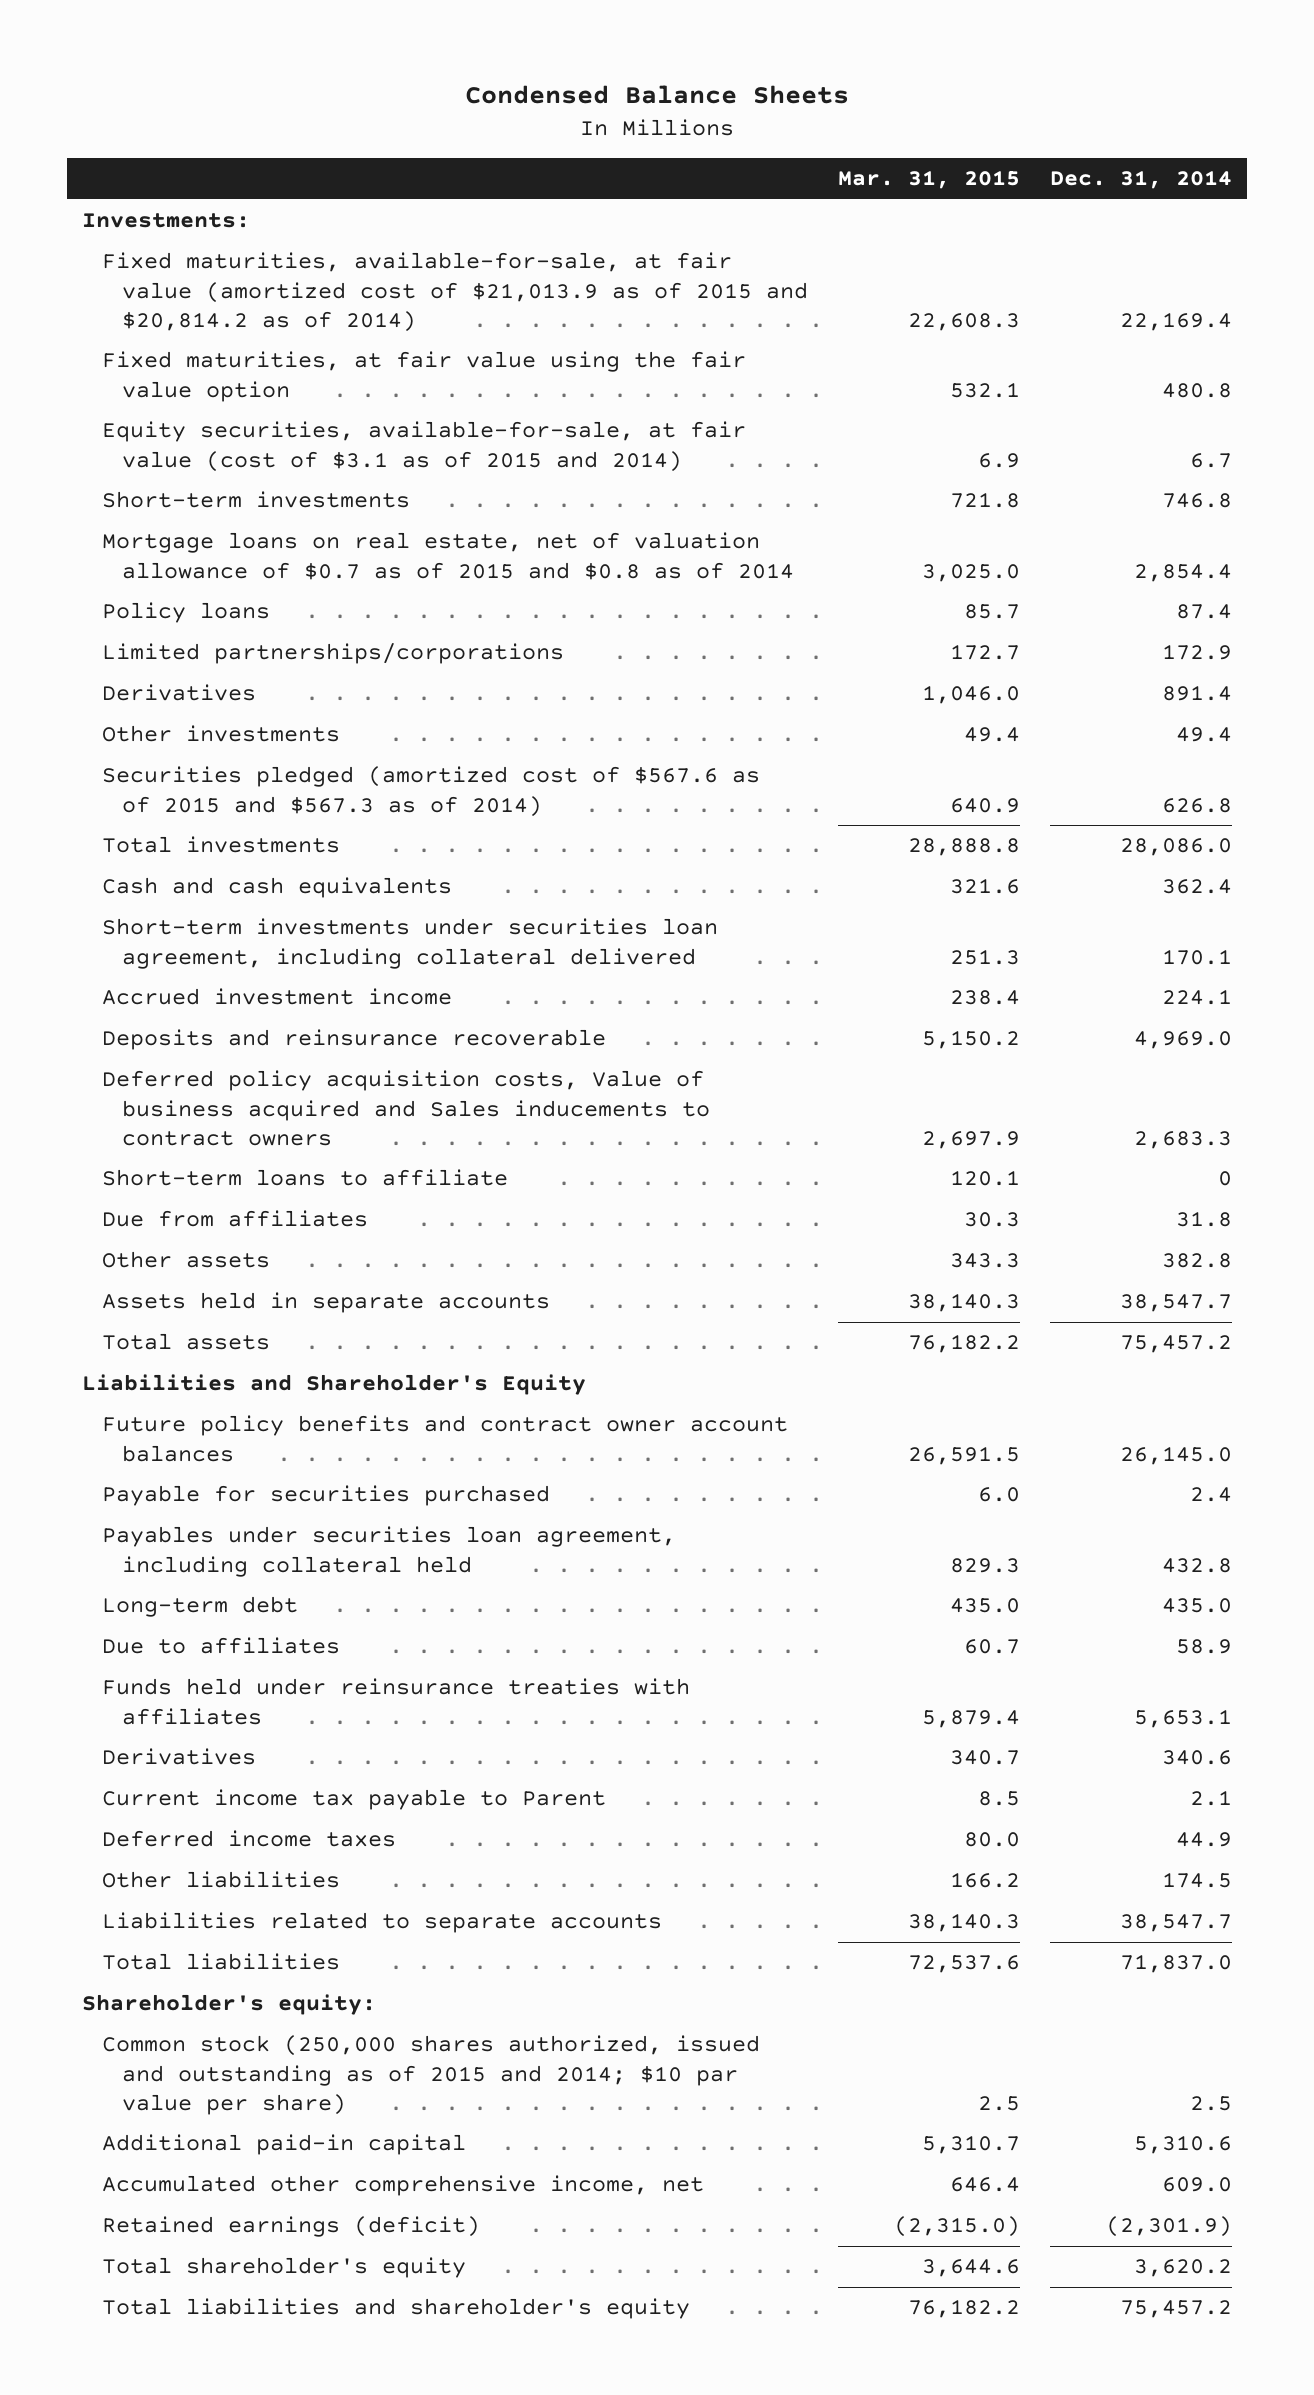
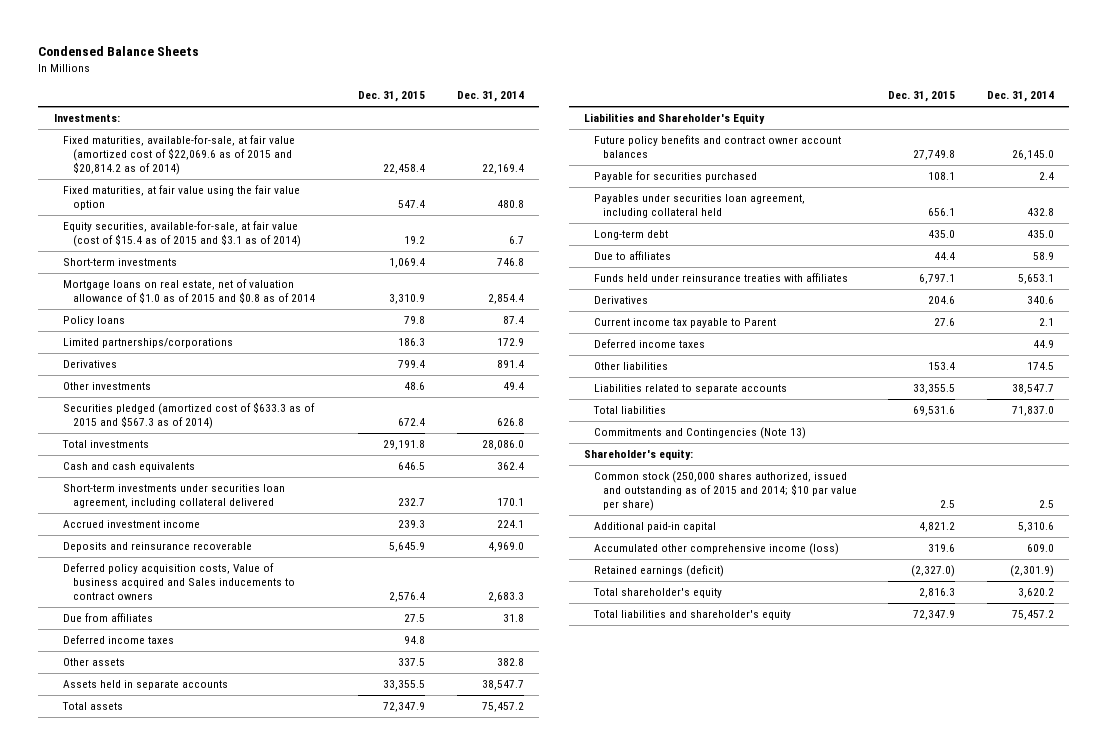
[837,170,1020,190] Mar. 31, 2015 -> none
none -> [358,91,426,103] Dec. 31, 2015
[101,252,808,332] Fixed maturities, available-for-sale, at fair value (amortized cost of $21,013.9 as of 2015 and $20,814.2 as of 2014) -> [63,135,296,175] Fixed maturities, available-for-sale, at fair value (amortized cost of $22,069.6 as of 2015 and $20,814.2 as of 2014)
[101,421,746,472] Equity securities, available-for-sale, at fair value (cost of $3.1 as of 2015 and 2014) -> [63,221,301,248] Equity securities, available-for-sale, at fair value (cost of $15.4 as of 2015 and $3.1 as of 2014)
[101,532,794,580] Mortgage loans on real estate, net of valuation allowance of $0.7 as of 2015 and $0.8 as of 2014 -> [63,279,315,304] Mortgage loans on real estate, net of valuation allowance of $1.0 as of 2015 and $0.8 as of 2014
[101,766,760,817] Securities pledged (amortized cost of $567.6 as of 2015 and $567.3 as of 2014) -> [63,402,316,430] Securities pledged (amortized cost of $633.3 as of 2015 and $567.3 as of 2014)
[101,1169,508,1187] Short-term loans to affiliate -> none
none -> [63,635,175,645] Deferred income taxes
none -> [593,427,806,440] Commitments and Contingencies (Note 13)
[101,2175,704,2197] Accumulated other comprehensive income, net -> [593,543,839,556] Accumulated other comprehensive income (loss)

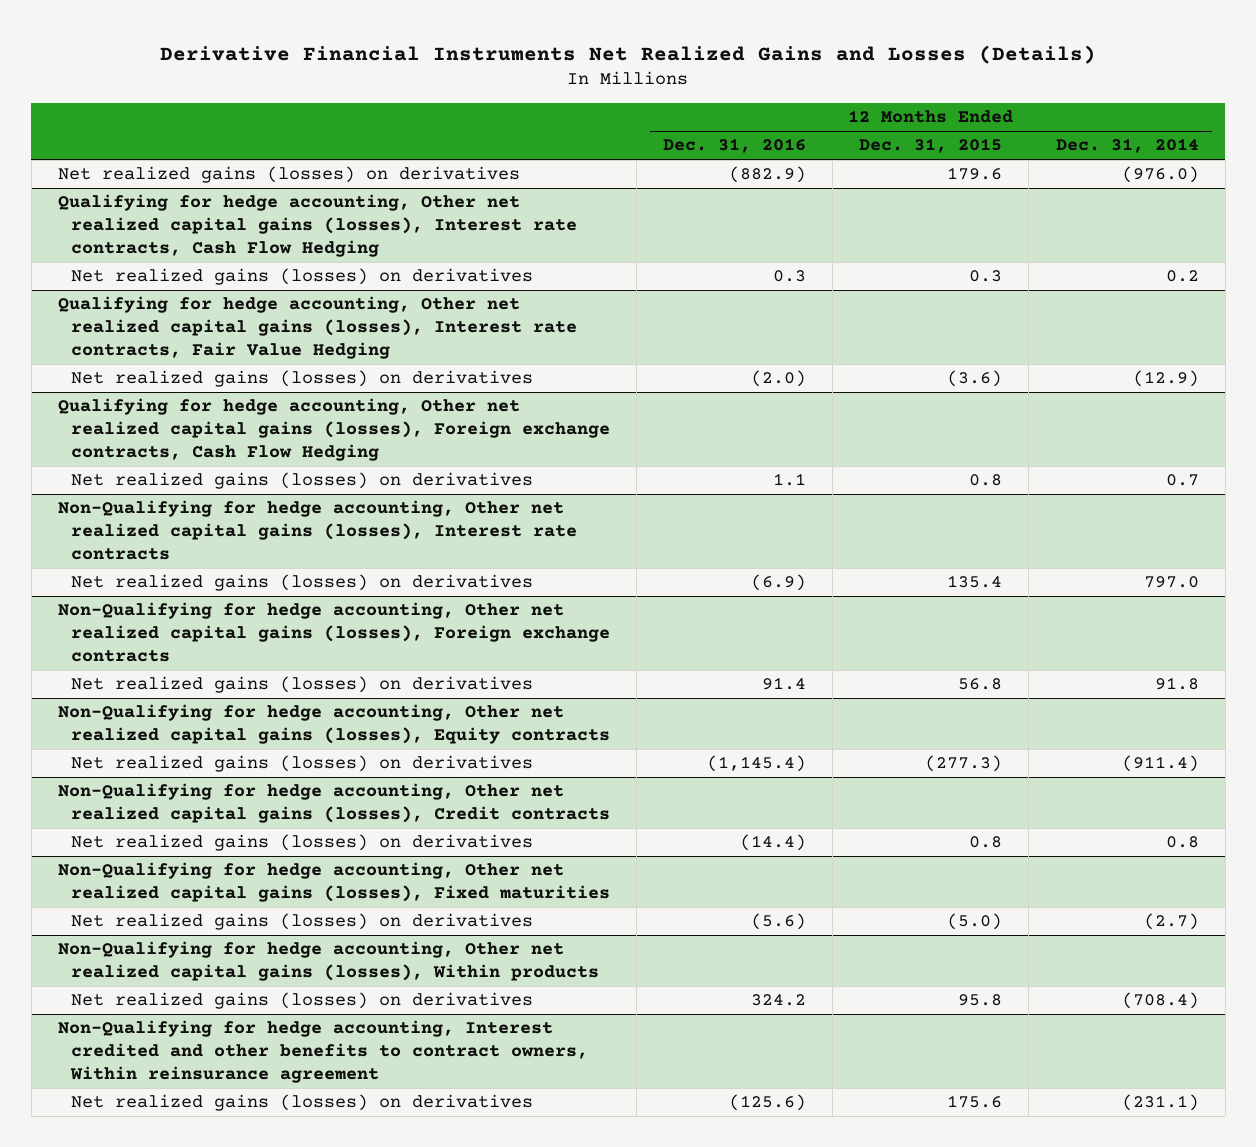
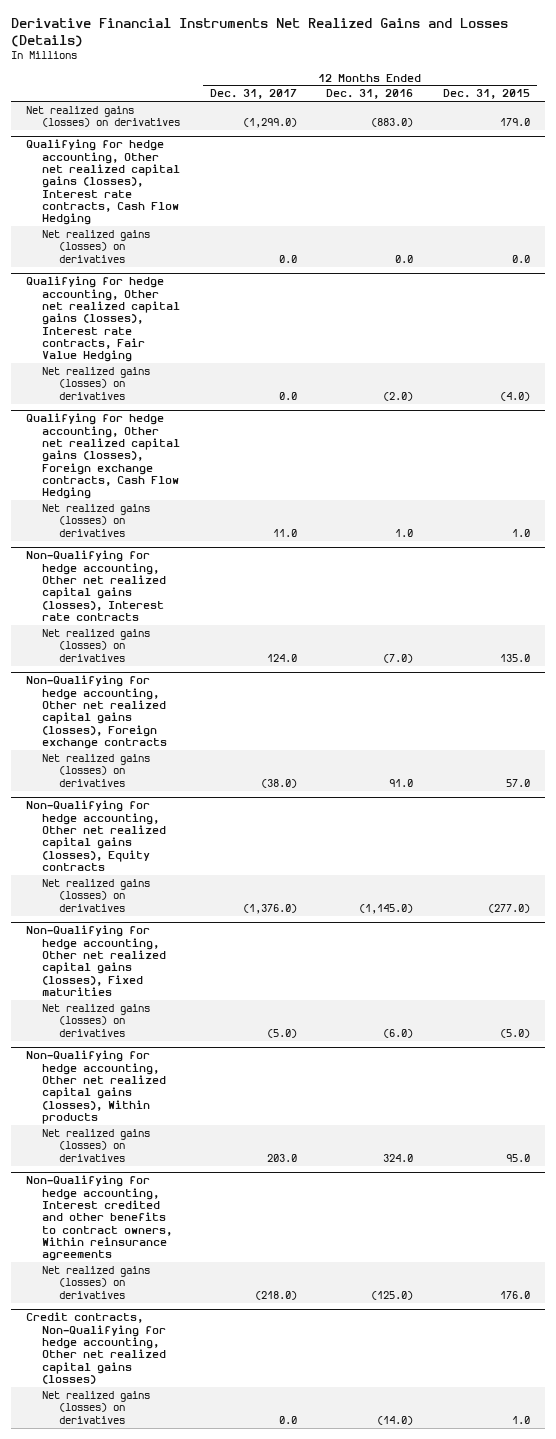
[1055,138,1199,154] Dec. 31, 2014 -> none
none -> [209,89,297,100] Dec. 31, 2017
[729,166,807,184] (882.9) -> [371,118,414,128] (883.0)
[947,167,1003,181] 179.6 -> [499,118,530,127] 179.0
[773,270,807,283] 0.3 -> [395,254,414,263] 0.0
[969,270,1003,283] 0.3 -> [511,254,530,263] 0.0
[947,370,1003,388] (3.6) -> [499,391,530,401] (4.0)
[773,473,807,487] 1.1 -> [395,528,414,537] 1.0
[969,474,1003,487] 0.8 -> [511,528,530,537] 1.0
[751,574,807,592] (6.9) -> [383,653,414,663] (7.0)
[947,575,1003,589] 135.4 -> [499,653,530,662] 135.0
[762,677,807,691] 91.4 -> [389,778,414,787] 91.0
[958,678,1003,691] 56.8 -> [505,778,530,787] 57.0
[57,783,611,824] Non-Qualifying for hedge accounting, Other net realized capital gains (losses), Credit contracts -> none
[71,834,534,852] Net realized gains (losses) on derivatives -> none
[707,755,807,773] (1,145.4) -> [359,903,414,914] (1,145.0)
[925,755,1003,773] (277.3) -> [487,903,530,913] (277.0)
[751,913,807,931] (5.6) -> [383,1028,414,1038] (6.0)
[751,994,807,1007] 324.2 -> [383,1153,414,1162] 324.0
[958,994,1003,1007] 95.8 -> [505,1153,530,1162] 95.0
[57,1020,589,1083] Non-Qualifying for hedge accounting, Interest credited and other benefits to contract owners, Within reinsurance agreement -> [26,1175,173,1262] Non-Qualifying for hedge accounting, Interest credited and other benefits to contract owners, Within reinsurance agreements
[729,1094,807,1112] (125.6) -> [371,1290,414,1300] (125.0)
[947,1095,1003,1109] 175.6 -> [499,1290,530,1299] 176.0
none -> [26,1312,167,1385] Credit contracts, Non-Qualifying for hedge accounting, Other net realized capital gains (losses)
none -> [42,1390,151,1424] Net realized gains (losses) on derivatives

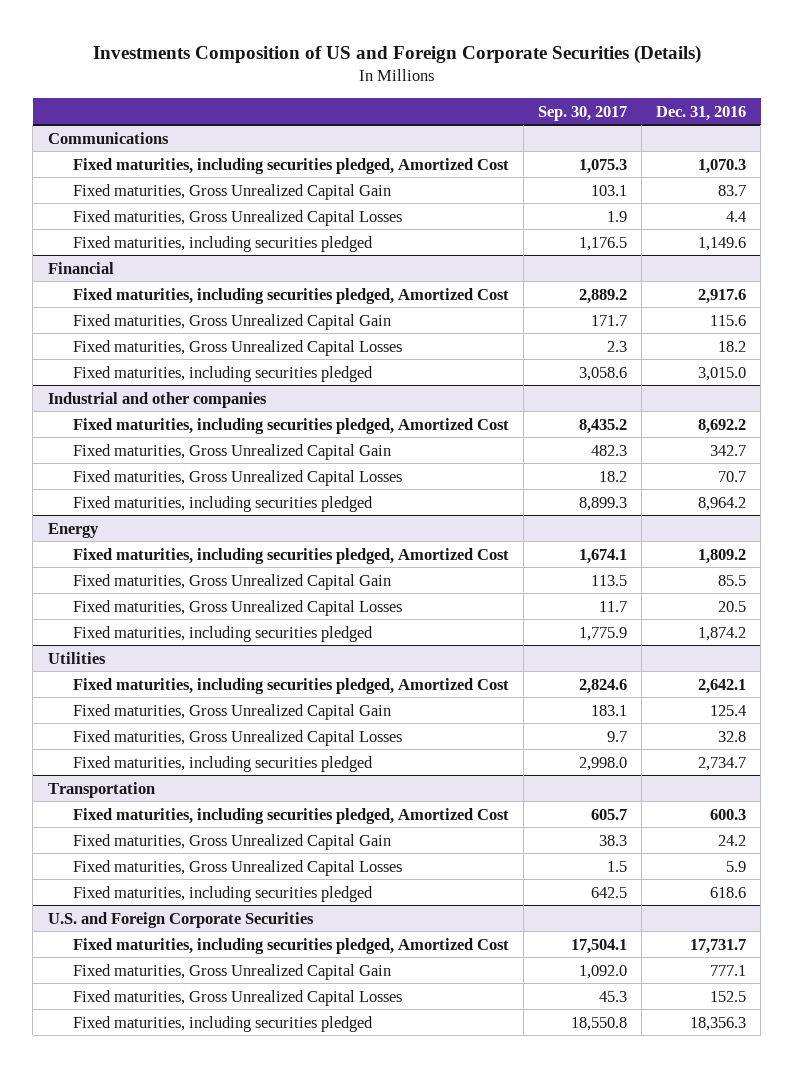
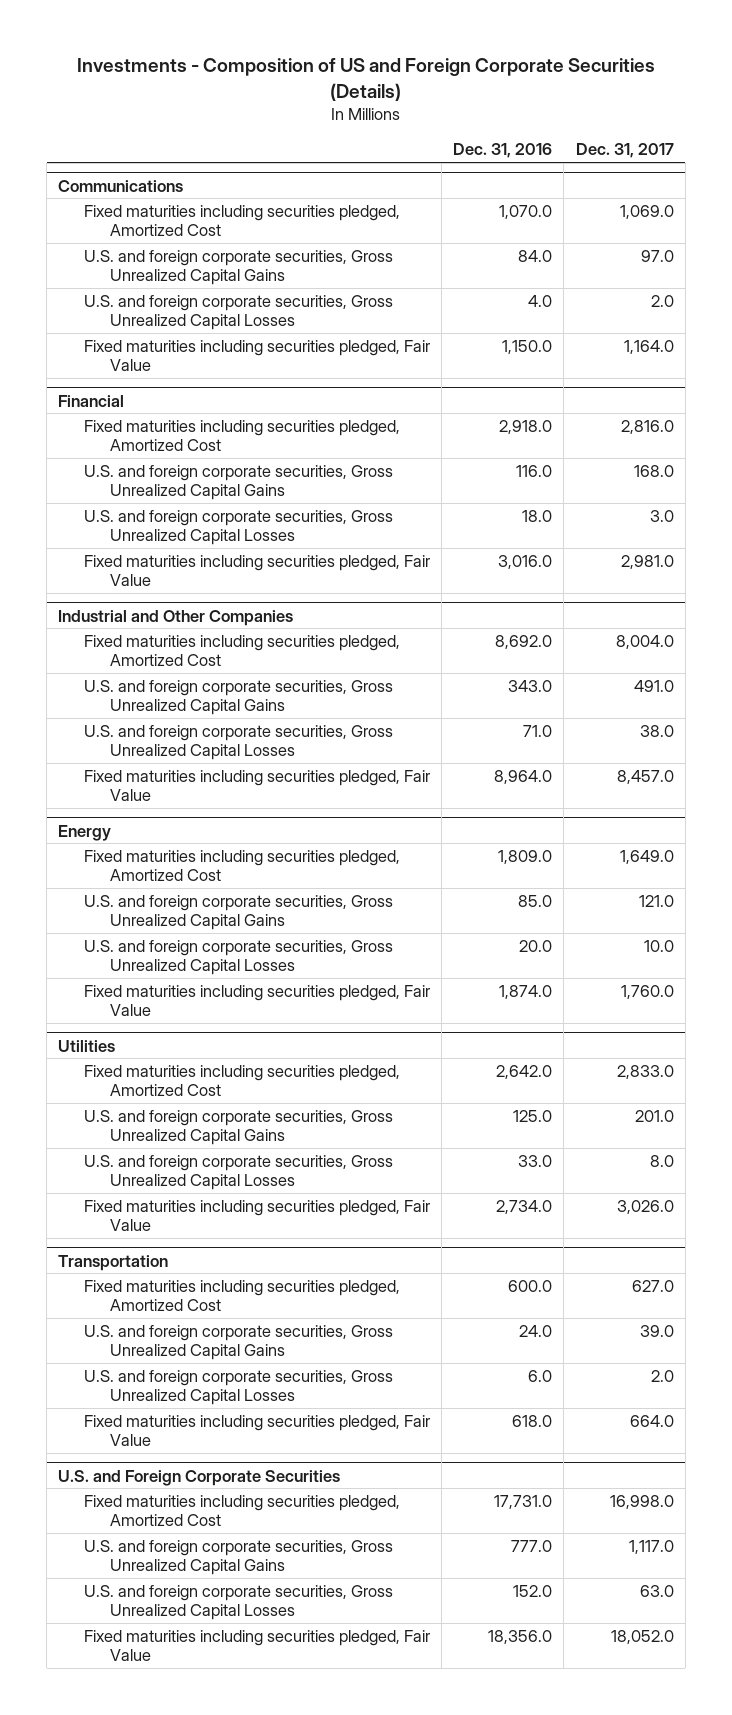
[92,44,701,64] Investments Composition of US and Foreign Corporate Securities (Details) -> [76,58,655,101] Investments - Composition of US and Foreign Corporate Securities (Details)
[538,105,628,121] Sep. 30, 2017 -> none
none -> [575,143,674,159] Dec. 31, 2017
[72,157,509,174] Fixed maturities, including securities pledged, Amortized Cost -> [84,204,401,237] Fixed maturities including securities pledged, Amortized Cost
[698,158,747,174] 1,070.3 -> [499,204,553,219] 1,070.0
[72,183,391,200] Fixed maturities, Gross Unrealized Capital Gain -> [84,249,394,286] U.S. and foreign corporate securities, Gross Unrealized Capital Gains
[718,184,747,196] 83.7 -> [518,249,553,262] 84.0
[72,209,402,226] Fixed maturities, Gross Unrealized Capital Losses -> [84,294,394,331] U.S. and foreign corporate securities, Gross Unrealized Capital Losses
[726,210,747,222] 4.4 -> [528,294,553,307] 4.0
[72,235,373,252] Fixed maturities, including securities pledged -> [84,339,431,372] Fixed maturities including securities pledged, Fair Value
[698,236,747,251] 1,149.6 -> [502,339,553,354] 1,150.0
[72,287,509,304] Fixed maturities, including securities pledged, Amortized Cost -> [84,419,401,452] Fixed maturities including securities pledged, Amortized Cost
[698,288,747,304] 2,917.6 -> [499,419,553,434] 2,918.0
[72,313,391,330] Fixed maturities, Gross Unrealized Capital Gain -> [84,464,394,501] U.S. and foreign corporate securities, Gross Unrealized Capital Gains
[710,314,747,326] 115.6 -> [516,464,553,477] 116.0
[72,339,402,356] Fixed maturities, Gross Unrealized Capital Losses -> [84,509,394,546] U.S. and foreign corporate securities, Gross Unrealized Capital Losses
[718,340,747,352] 18.2 -> [522,509,553,522] 18.0
[72,365,373,382] Fixed maturities, including securities pledged -> [84,554,431,587] Fixed maturities including securities pledged, Fair Value
[698,366,747,381] 3,015.0 -> [498,554,553,569] 3,016.0
[47,391,267,408] Industrial and other companies -> [58,609,294,626] Industrial and Other Companies
[72,417,509,434] Fixed maturities, including securities pledged, Amortized Cost -> [84,634,401,667] Fixed maturities including securities pledged, Amortized Cost
[698,418,747,434] 8,692.2 -> [495,634,553,649] 8,692.0
[72,443,391,460] Fixed maturities, Gross Unrealized Capital Gain -> [84,679,394,716] U.S. and foreign corporate securities, Gross Unrealized Capital Gains
[710,444,747,456] 342.7 -> [508,679,553,692] 343.0
[72,469,402,486] Fixed maturities, Gross Unrealized Capital Losses -> [84,724,394,761] U.S. and foreign corporate securities, Gross Unrealized Capital Losses
[718,470,747,482] 70.7 -> [523,724,553,737] 71.0
[72,495,373,512] Fixed maturities, including securities pledged -> [84,769,431,802] Fixed maturities including securities pledged, Fair Value
[698,496,747,511] 8,964.2 -> [494,769,553,784] 8,964.0
[72,547,509,564] Fixed maturities, including securities pledged, Amortized Cost -> [84,849,401,882] Fixed maturities including securities pledged, Amortized Cost
[698,548,747,564] 1,809.2 -> [498,849,553,864] 1,809.0
[72,573,391,590] Fixed maturities, Gross Unrealized Capital Gain -> [84,894,394,931] U.S. and foreign corporate securities, Gross Unrealized Capital Gains
[718,574,747,586] 85.5 -> [518,894,553,907] 85.0
[72,599,402,616] Fixed maturities, Gross Unrealized Capital Losses -> [84,939,394,976] U.S. and foreign corporate securities, Gross Unrealized Capital Losses
[718,600,747,612] 20.5 -> [519,939,553,952] 20.0
[72,625,373,642] Fixed maturities, including securities pledged -> [84,984,431,1017] Fixed maturities including securities pledged, Fair Value
[698,626,747,641] 1,874.2 -> [499,984,553,999] 1,874.0
[72,677,509,694] Fixed maturities, including securities pledged, Amortized Cost -> [84,1064,401,1097] Fixed maturities including securities pledged, Amortized Cost
[698,678,747,694] 2,642.1 -> [496,1064,553,1079] 2,642.0
[72,703,391,720] Fixed maturities, Gross Unrealized Capital Gain -> [84,1109,394,1146] U.S. and foreign corporate securities, Gross Unrealized Capital Gains
[710,704,747,716] 125.4 -> [513,1109,553,1122] 125.0
[72,729,402,746] Fixed maturities, Gross Unrealized Capital Losses -> [84,1154,394,1191] U.S. and foreign corporate securities, Gross Unrealized Capital Losses
[718,730,747,742] 32.8 -> [518,1154,553,1167] 33.0
[72,755,373,772] Fixed maturities, including securities pledged -> [84,1199,431,1232] Fixed maturities including securities pledged, Fair Value
[698,756,747,771] 2,734.7 -> [496,1199,553,1214] 2,734.0
[72,807,509,824] Fixed maturities, including securities pledged, Amortized Cost -> [84,1279,401,1312] Fixed maturities including securities pledged, Amortized Cost
[710,808,747,820] 600.3 -> [508,1279,553,1292] 600.0
[72,833,391,850] Fixed maturities, Gross Unrealized Capital Gain -> [84,1324,394,1361] U.S. and foreign corporate securities, Gross Unrealized Capital Gains
[718,834,747,846] 24.2 -> [519,1324,553,1337] 24.0
[72,859,402,876] Fixed maturities, Gross Unrealized Capital Losses -> [84,1369,394,1406] U.S. and foreign corporate securities, Gross Unrealized Capital Losses
[726,860,747,872] 5.9 -> [528,1369,553,1382] 6.0
[72,885,373,902] Fixed maturities, including securities pledged -> [84,1414,431,1447] Fixed maturities including securities pledged, Fair Value
[710,886,747,898] 618.6 -> [512,1414,553,1427] 618.0
[72,937,509,954] Fixed maturities, including securities pledged, Amortized Cost -> [84,1494,401,1527] Fixed maturities including securities pledged, Amortized Cost
[690,938,747,954] 17,731.7 -> [494,1494,553,1509] 17,731.0
[72,963,391,980] Fixed maturities, Gross Unrealized Capital Gain -> [84,1539,394,1576] U.S. and foreign corporate securities, Gross Unrealized Capital Gains
[710,964,747,976] 777.1 -> [511,1539,553,1552] 777.0
[72,989,402,1006] Fixed maturities, Gross Unrealized Capital Losses -> [84,1584,394,1621] U.S. and foreign corporate securities, Gross Unrealized Capital Losses
[710,990,747,1002] 152.5 -> [513,1584,553,1597] 152.0
[72,1015,373,1032] Fixed maturities, including securities pledged -> [84,1629,431,1662] Fixed maturities including securities pledged, Fair Value
[690,1016,747,1031] 18,356.3 -> [488,1629,553,1644] 18,356.0

